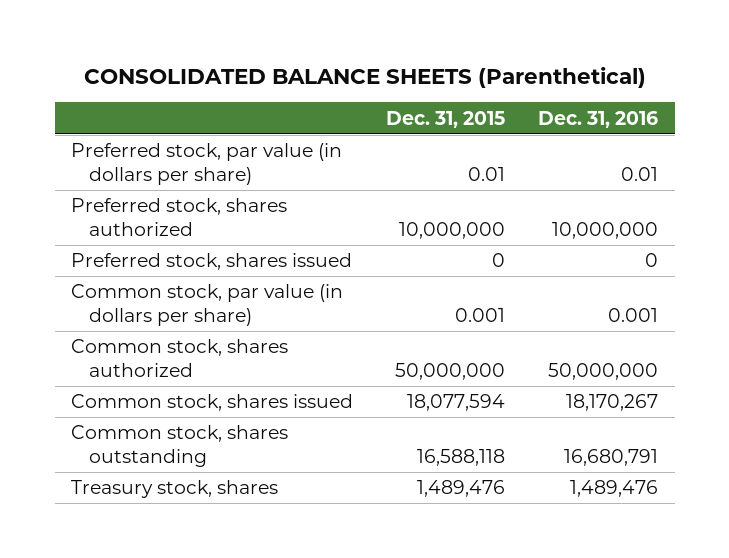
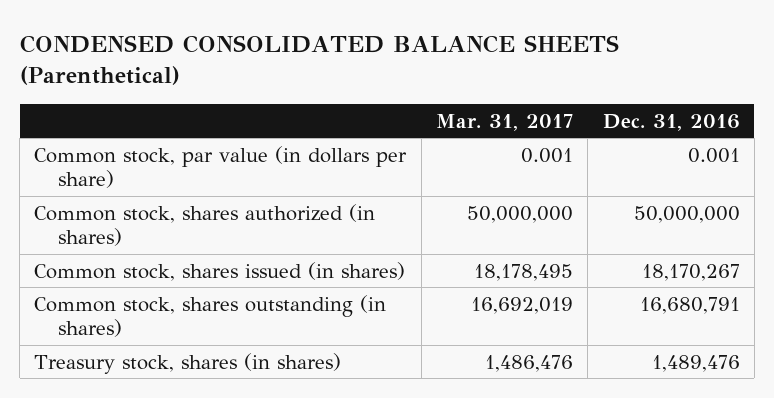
[83,66,646,88] CONSOLIDATED BALANCE SHEETS (Parenthetical) -> [19,34,619,86] CONDENSED CONSOLIDATED BALANCE SHEETS (Parenthetical)
[386,110,506,128] Dec. 31, 2015 -> none
none -> [436,113,574,131] Mar. 31, 2017
[71,143,343,186] Preferred stock, par value (in dollars per share) -> none
[71,198,288,237] Preferred stock, shares authorized -> none
[71,253,353,271] Preferred stock, shares issued -> none
[71,339,289,378] Common stock, shares authorized -> [34,203,376,247] Common stock, shares authorized (in shares)
[71,394,354,412] Common stock, shares issued -> [34,261,406,281] Common stock, shares issued (in shares)
[71,425,289,468] Common stock, shares outstanding -> [34,294,387,338] Common stock, shares outstanding (in shares)
[71,480,279,499] Treasury stock, shares -> [34,352,342,374] Treasury stock, shares (in shares)

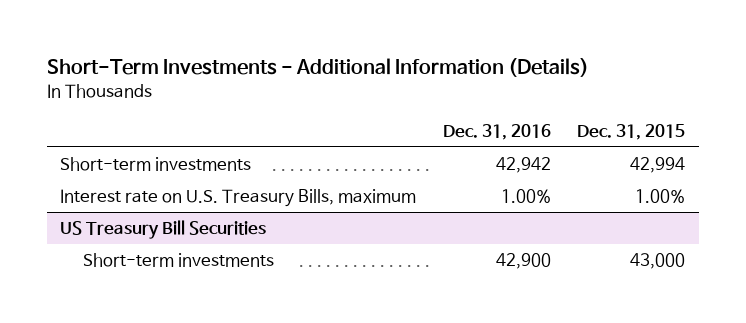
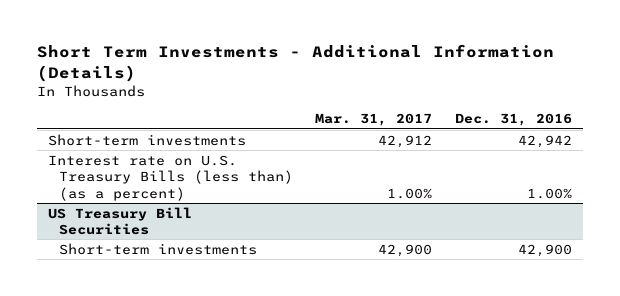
[47,57,590,77] Short-Term Investments - Additional Information (Details) -> [36,44,554,82] Short Term Investments - Additional Information (Details)
[577,123,686,140] Dec. 31, 2015 -> none
none -> [315,113,433,127] Mar. 31, 2017
[60,189,417,208] Interest rate on U.S. Treasury Bills, maximum -> [48,154,293,201] Interest rate on U.S. Treasury Bills (less than) (as a percent)

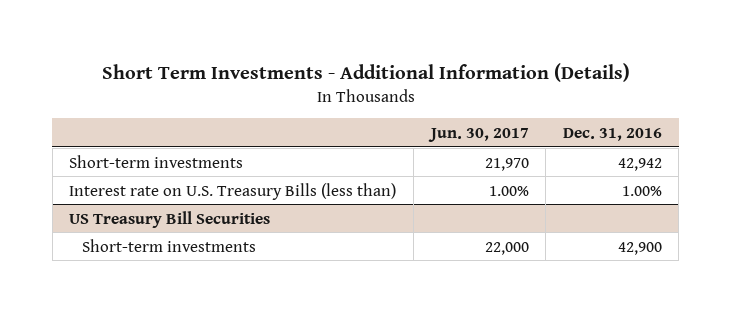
[315,113,433,127] Mar. 31, 2017 -> none
none -> [427,128,529,143] Jun. 30, 2017
[48,154,293,201] Interest rate on U.S. Treasury Bills (less than) (as a percent) -> [69,182,397,200] Interest rate on U.S. Treasury Bills (less than)

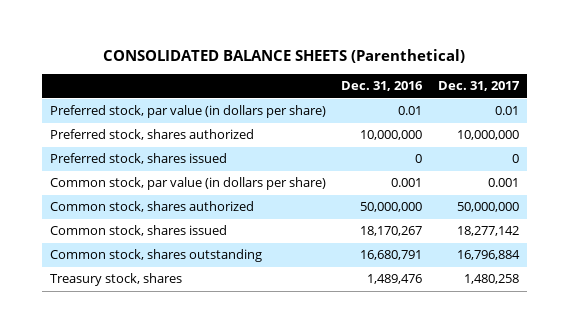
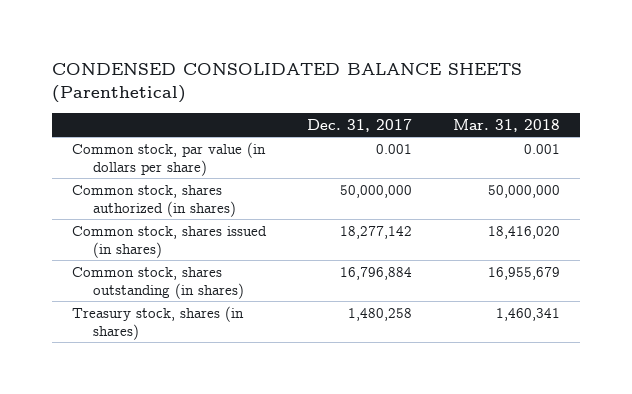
[103,49,466,64] CONSOLIDATED BALANCE SHEETS (Parenthetical) -> [51,63,522,104] CONDENSED CONSOLIDATED BALANCE SHEETS (Parenthetical)
[341,81,424,92] Dec. 31, 2016 -> none
none -> [452,118,560,132] Mar. 31, 2018
[49,105,326,119] Preferred stock, par value (in dollars per share) -> none
[49,129,254,141] Preferred stock, shares authorized -> none
[49,153,227,165] Preferred stock, shares issued -> none
[49,201,254,213] Common stock, shares authorized -> [72,184,236,217] Common stock, shares authorized (in shares)
[49,225,227,237] Common stock, shares issued -> [72,225,268,258] Common stock, shares issued (in shares)
[49,249,262,263] Common stock, shares outstanding -> [72,266,244,299] Common stock, shares outstanding (in shares)
[49,273,182,287] Treasury stock, shares -> [72,305,245,340] Treasury stock, shares (in shares)

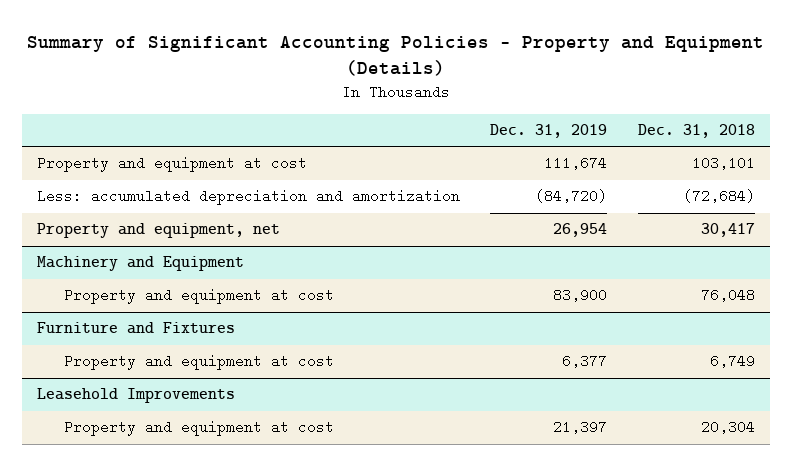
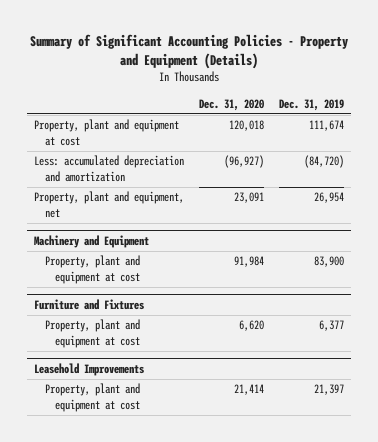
[638,123,756,138] Dec. 31, 2018 -> none
none -> [199,98,265,111] Dec. 31, 2020
[36,156,307,173] Property and equipment at cost -> [34,119,180,146] Property, plant and equipment at cost
[36,223,280,239] Property and equipment, net -> [34,191,185,218] Property, plant and equipment, net
[63,288,334,305] Property and equipment at cost -> [44,255,141,284] Property, plant and equipment at cost
[63,354,334,371] Property and equipment at cost -> [44,319,141,348] Property, plant and equipment at cost
[63,420,334,437] Property and equipment at cost -> [44,383,141,412] Property, plant and equipment at cost

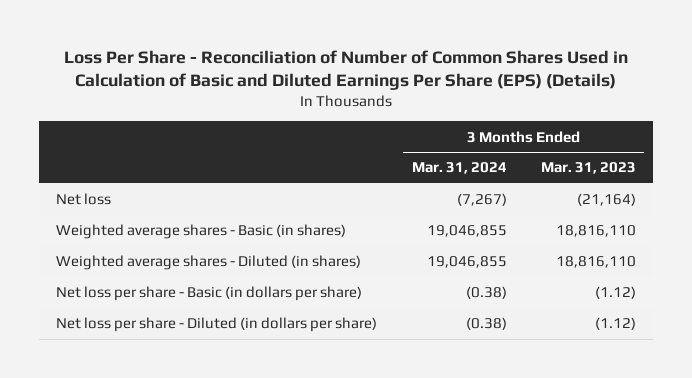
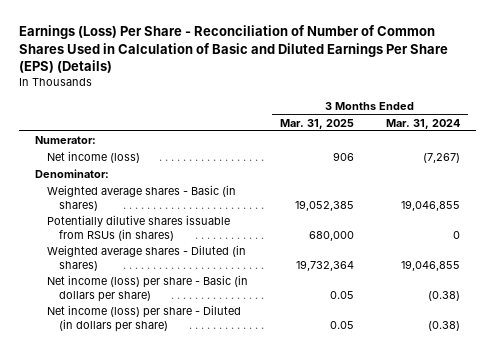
[64,49,629,91] Loss Per Share - Reconciliation of Number of Common Shares Used in Calculation of Basic and Diluted Earnings Per Share (EPS) (Details) -> [18,25,448,74] Earnings (Loss) Per Share - Reconciliation of Number of Common Shares Used in Calculation of Basic and Diluted Earnings Per Share (EPS) (Details)
[540,162,636,175] Mar. 31, 2023 -> none
none -> [279,118,354,129] Mar. 31, 2025
none -> [34,136,96,145] Numerator:
[56,193,112,206] Net loss -> [46,151,140,164] Net income (loss)
none -> [34,169,109,179] Denominator:
none -> [46,215,230,241] Potentially dilutive shares issuable from RSUs (in shares)
[56,286,363,302] Net loss per share - Basic (in dollars per share) -> [46,275,248,302] Net income (loss) per share - Basic (in dollars per share)
[56,317,378,333] Net loss per share - Diluted (in dollars per share) -> [46,305,241,332] Net income (loss) per share - Diluted (in dollars per share)

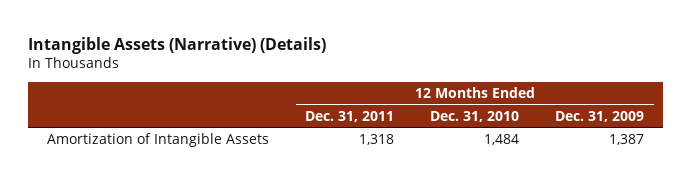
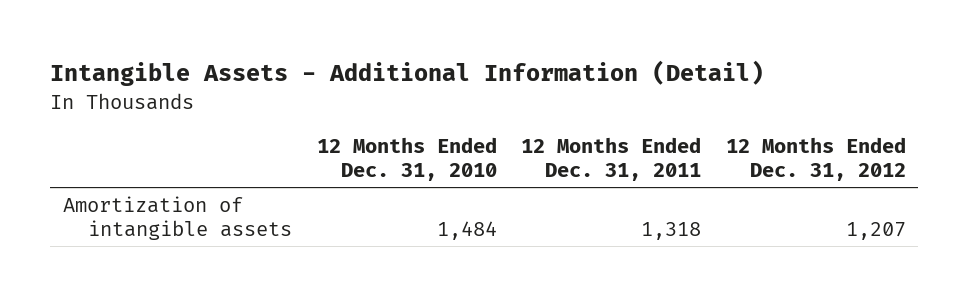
[28,36,327,54] Intangible Assets (Narrative) (Details) -> [50,60,765,87] Intangible Assets - Additional Information (Detail)
[555,110,645,122] Dec. 31, 2009 -> none
none -> [725,137,906,181] 12 Months Ended Dec. 31, 2012
[46,133,269,148] Amortization of Intangible Assets -> [62,196,292,241] Amortization of intangible assets

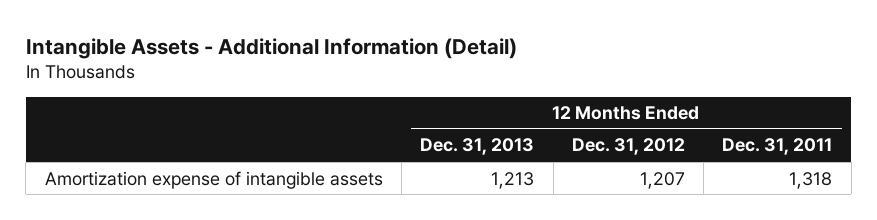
[316,137,497,181] 12 Months Ended Dec. 31, 2010 -> none
none -> [420,138,535,156] Dec. 31, 2013
[62,196,292,241] Amortization of intangible assets -> [44,170,383,189] Amortization expense of intangible assets

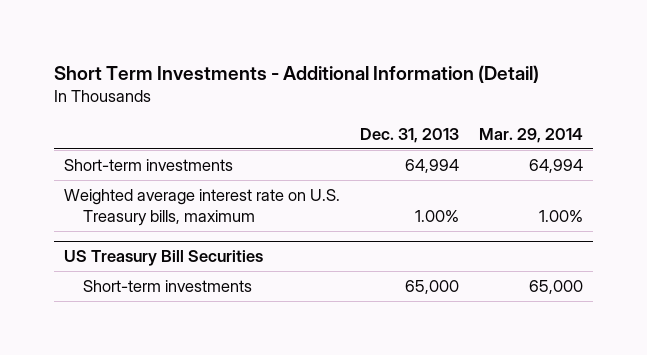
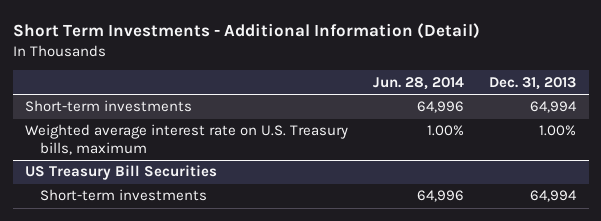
[479,127,584,143] Mar. 29, 2014 -> none
none -> [373,76,465,90] Jun. 28, 2014
[405,280,460,295] 65,000 -> [530,190,578,203] 64,994

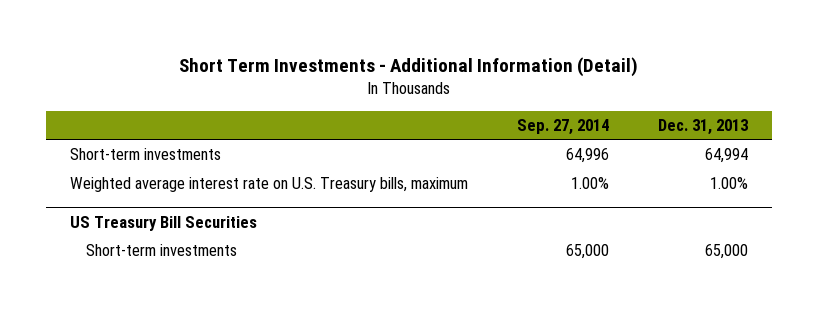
[373,76,465,90] Jun. 28, 2014 -> none
none -> [517,118,610,135] Sep. 27, 2014
[530,190,578,203] 64,994 -> [704,244,748,260] 65,000

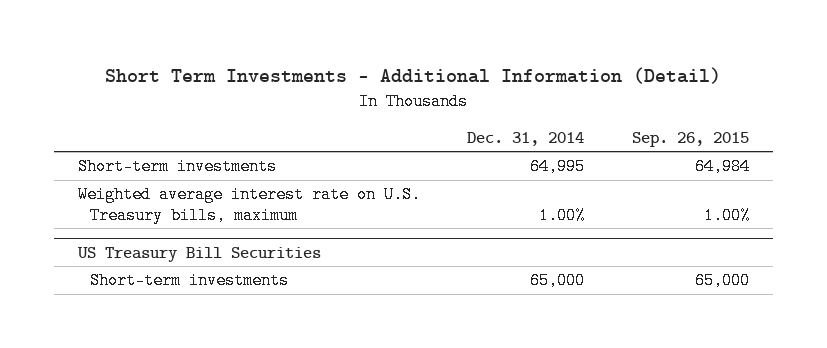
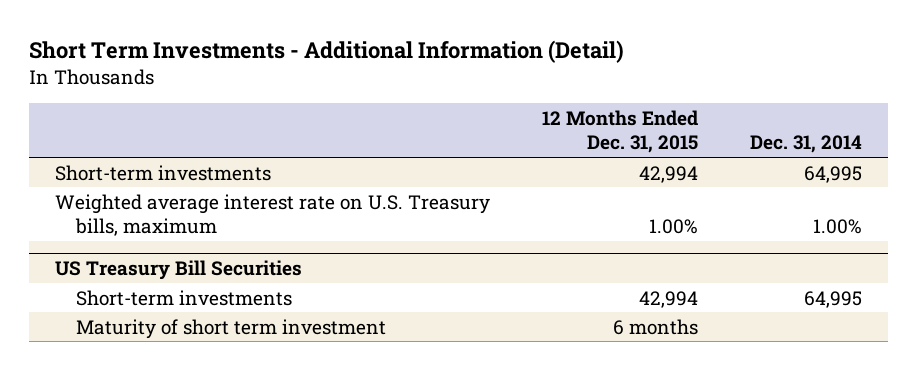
[632,131,750,147] Sep. 26, 2015 -> none
none -> [541,109,698,154] 12 Months Ended Dec. 31, 2015
[530,272,586,290] 65,000 -> [804,290,863,308] 64,995
none -> [75,318,386,339] Maturity of short term investment

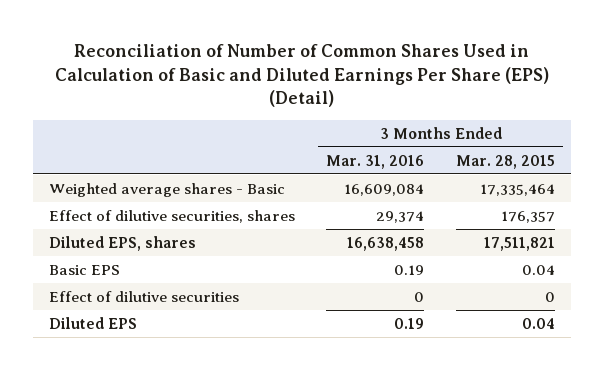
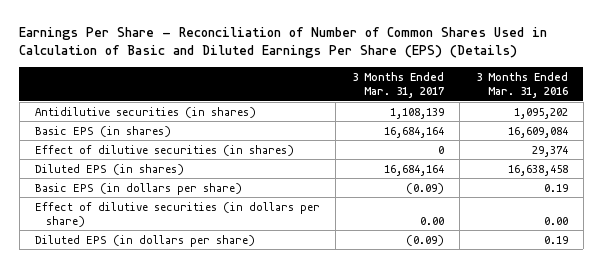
[54,43,549,108] Reconciliation of Number of Common Shares Used in Calculation of Basic and Diluted Earnings Per Share (EPS) (Detail) -> [19,27,548,59] Earnings Per Share - Reconciliation of Number of Common Shares Used in Calculation of Basic and Diluted Earnings Per Share (EPS) (Details)
[456,154,556,169] Mar. 28, 2015 -> none
none -> [351,71,444,99] 3 Months Ended Mar. 31, 2017
none -> [34,106,256,118] Antidilutive securities (in shares)
[48,182,285,197] Weighted average shares - Basic -> [34,125,171,137] Basic EPS (in shares)
[48,209,295,223] Effect of dilutive securities, shares -> [34,144,294,156] Effect of dilutive securities (in shares)
[48,235,196,251] Diluted EPS, shares -> [34,163,184,175] Diluted EPS (in shares)
[48,264,120,275] Basic EPS -> [34,182,242,195] Basic EPS (in dollars per share)
[48,290,239,302] Effect of dilutive securities -> [34,201,320,227] Effect of dilutive securities (in dollars per share)
[414,291,425,302] 0 -> [543,216,568,225] 0.00
[48,316,137,329] Diluted EPS -> [34,234,255,247] Diluted EPS (in dollars per share)

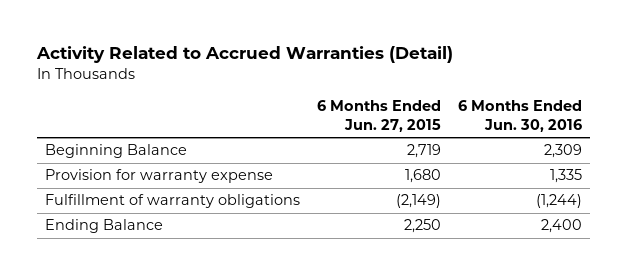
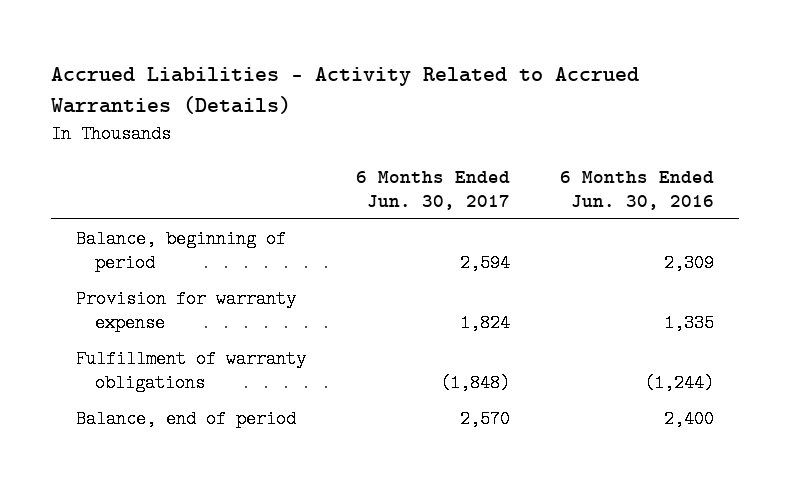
[35,46,453,64] Activity Related to Accrued Warranties (Detail) -> [50,67,639,115] Accrued Liabilities - Activity Related to Accrued Warranties (Details)
[316,100,441,133] 6 Months Ended Jun. 27, 2015 -> none
none -> [355,170,510,211] 6 Months Ended Jun. 30, 2017
[45,144,188,159] Beginning Balance -> [75,229,286,273] Balance, beginning of period
[45,219,164,234] Ending Balance -> [75,409,296,428] Balance, end of period

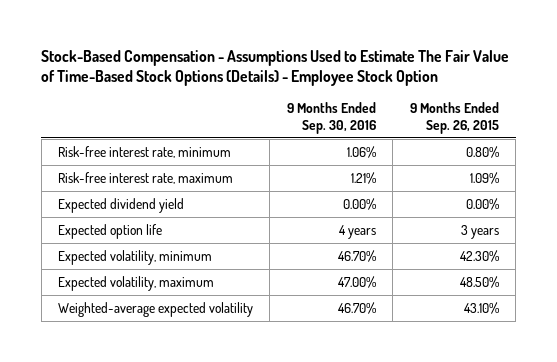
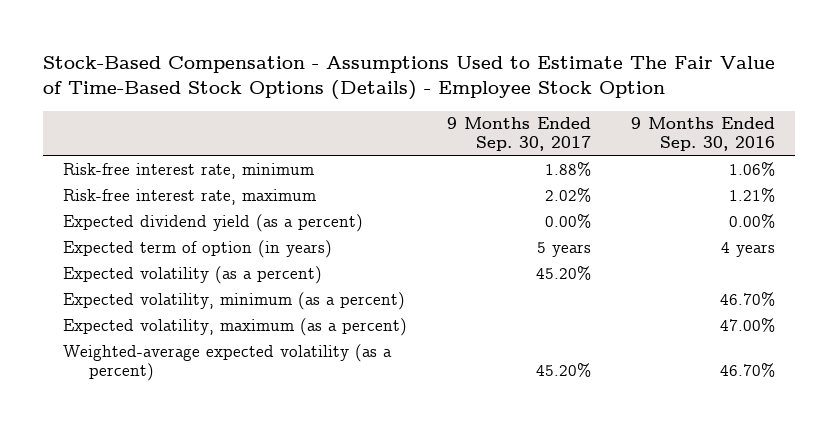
[409,102,499,134] 9 Months Ended Sep. 26, 2015 -> none
none -> [446,117,591,152] 9 Months Ended Sep. 30, 2017
[58,197,185,213] Expected dividend yield -> [62,213,363,232] Expected dividend yield (as a percent)
[58,223,163,239] Expected option life -> [62,239,332,258] Expected term of option (in years)
none -> [62,265,322,284] Expected volatility (as a percent)
[58,249,213,265] Expected volatility, minimum -> [62,291,405,310] Expected volatility, minimum (as a percent)
[58,275,215,291] Expected volatility, maximum -> [62,317,407,336] Expected volatility, maximum (as a percent)
[58,301,254,317] Weighted-average expected volatility -> [62,343,392,381] Weighted-average expected volatility (as a percent)

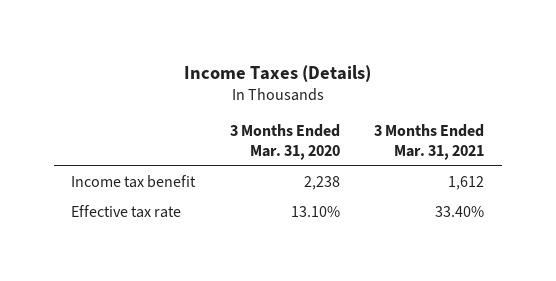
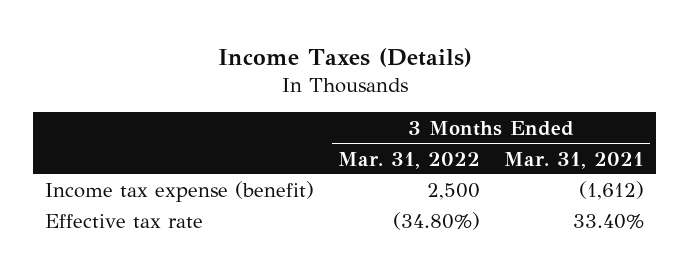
[229,124,340,161] 3 Months Ended Mar. 31, 2020 -> none
none -> [338,151,481,169] Mar. 31, 2022
[71,175,197,189] Income tax benefit -> [45,181,315,203] Income tax expense (benefit)
[448,176,485,191] 1,612 -> [578,181,644,201] (1,612)

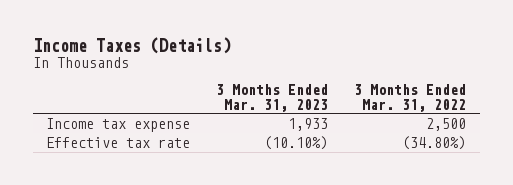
[503,151,644,169] Mar. 31, 2021 -> none
none -> [216,84,329,112] 3 Months Ended Mar. 31, 2023
[45,181,315,203] Income tax expense (benefit) -> [46,117,191,132] Income tax expense

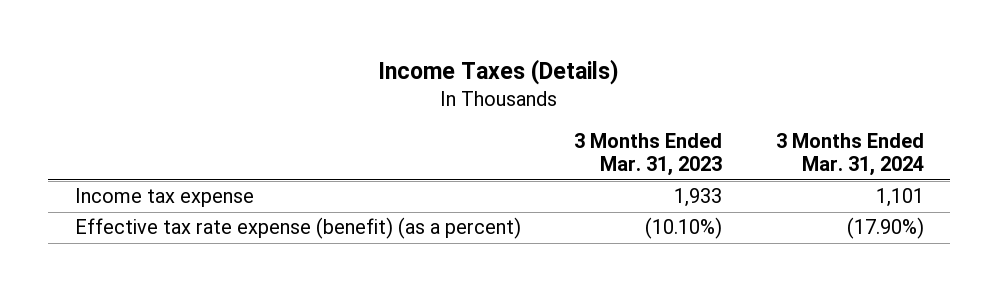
[354,84,467,112] 3 Months Ended Mar. 31, 2022 -> none
none -> [775,133,924,177] 3 Months Ended Mar. 31, 2024
[46,136,191,148] Effective tax rate -> [75,217,522,240] Effective tax rate expense (benefit) (as a percent)

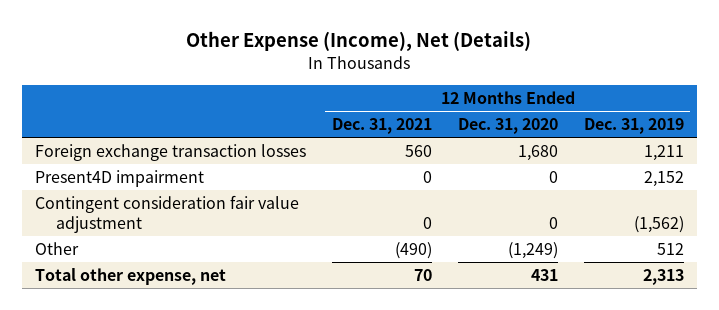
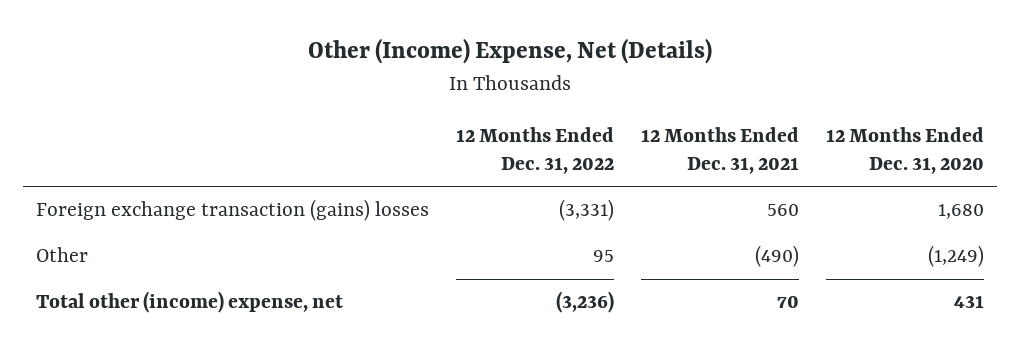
[186,31,532,52] Other Expense (Income), Net (Details) -> [307,38,712,65] Other (Income) Expense, Net (Details)
[583,118,684,135] Dec. 31, 2019 -> none
none -> [456,126,615,174] 12 Months Ended Dec. 31, 2022
[34,169,204,187] Present4D impairment -> none
[34,194,299,234] Contingent consideration fair value adjustment -> none
[34,143,306,161] Foreign exchange transaction losses -> [36,199,430,222] Foreign exchange transaction (gains) losses
[34,267,226,285] Total other expense, net -> [36,291,344,314] Total other (income) expense, net

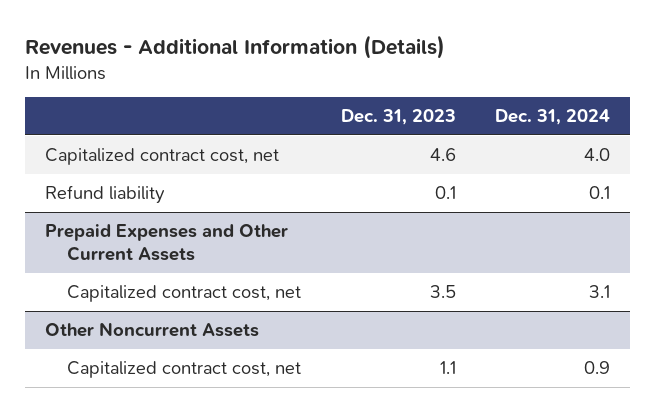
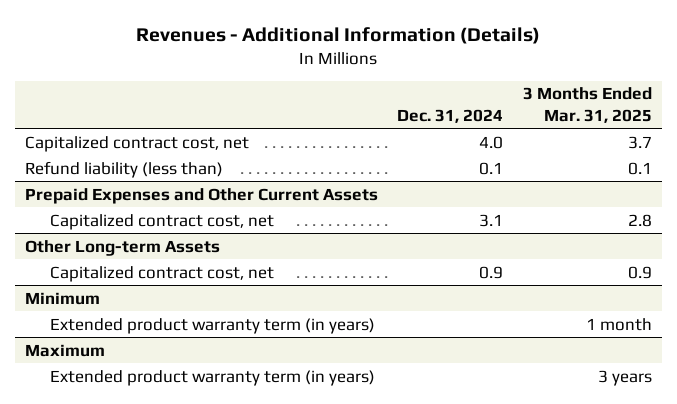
[340,109,456,126] Dec. 31, 2023 -> none
none -> [523,87,653,123] 3 Months Ended Mar. 31, 2025
[45,185,166,205] Refund liability -> [24,160,223,178] Refund liability (less than)
[45,322,260,338] Other Noncurrent Assets -> [24,239,220,256] Other Long-term Assets
none -> [24,291,100,305] Minimum
none -> [50,317,376,334] Extended product warranty term (in years)
none -> [24,343,105,357] Maximum
none -> [50,369,376,386] Extended product warranty term (in years)

